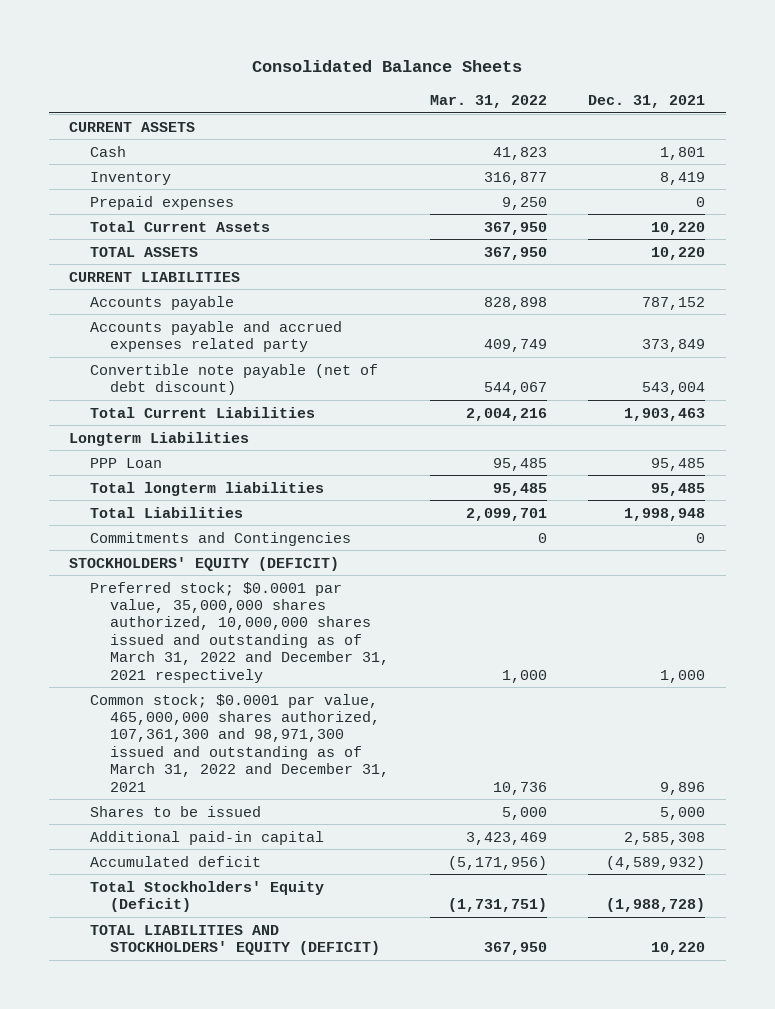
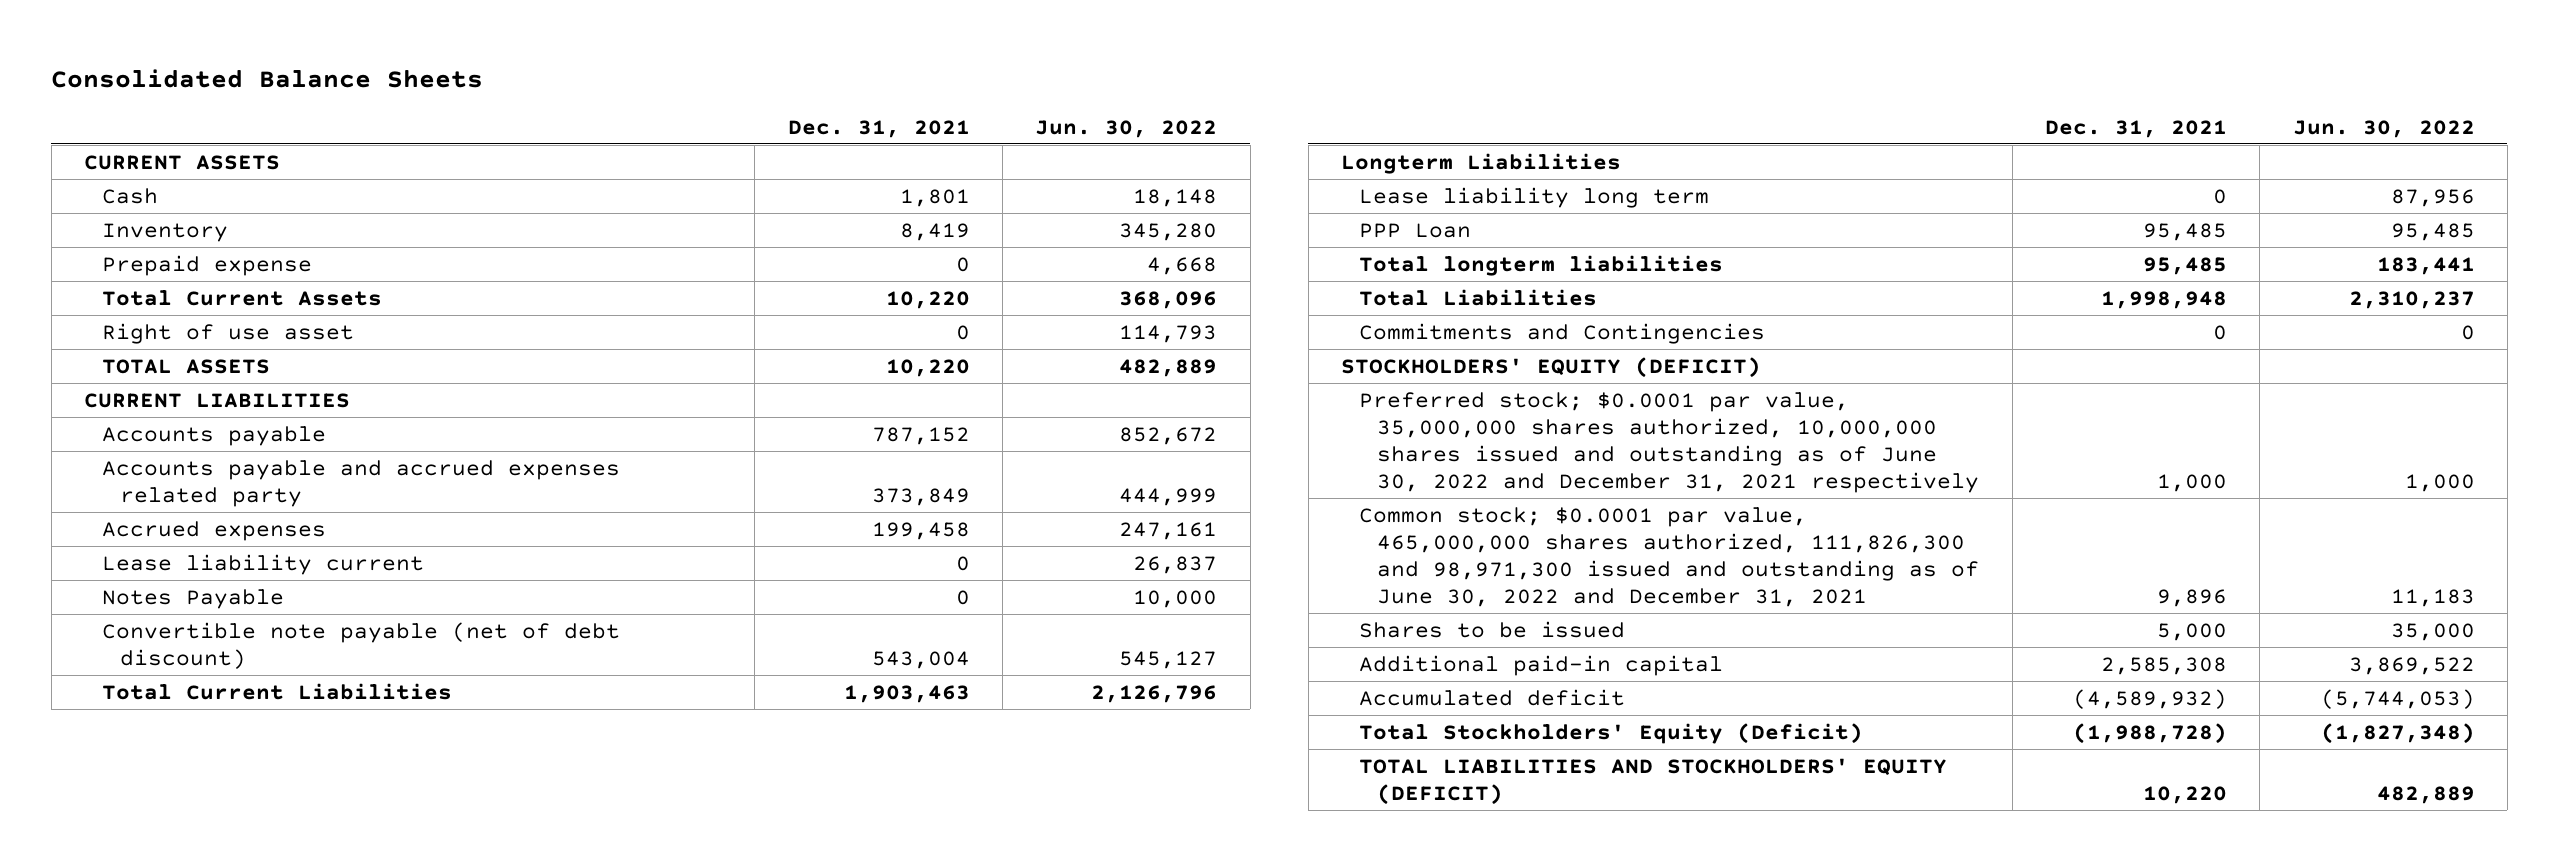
[430,94,548,108] Mar. 31, 2022 -> none
none -> [1035,119,1218,138] Jun. 30, 2022
[89,195,234,210] Prepaid expenses -> none
none -> [102,254,313,276] Prepaid expense
none -> [102,322,355,344] Right of use asset
none -> [102,520,327,541] Accrued expenses
none -> [102,553,425,575] Lease liability current
none -> [102,588,285,609] Notes Payable
none -> [1359,186,1710,208] Lease liability long term
[89,581,390,683] Preferred stock; $0.0001 par value, 35,000,000 shares authorized, 10,000,000 shares issued and outstanding as of March 31, 2022 and December 31, 2021 respectively -> [1359,391,1980,494] Preferred stock; $0.0001 par value, 35,000,000 shares authorized, 10,000,000 shares issued and outstanding as of June 30, 2022 and December 31, 2021 respectively
[89,693,390,792] Common stock; $0.0001 par value, 465,000,000 shares authorized, 107,361,300 and 98,971,300 issued and outstanding as of March 31, 2022 and December 31, 2021 -> [1359,506,1980,608] Common stock; $0.0001 par value, 465,000,000 shares authorized, 111,826,300 and 98,971,300 issued and outstanding as of June 30, 2022 and December 31, 2021

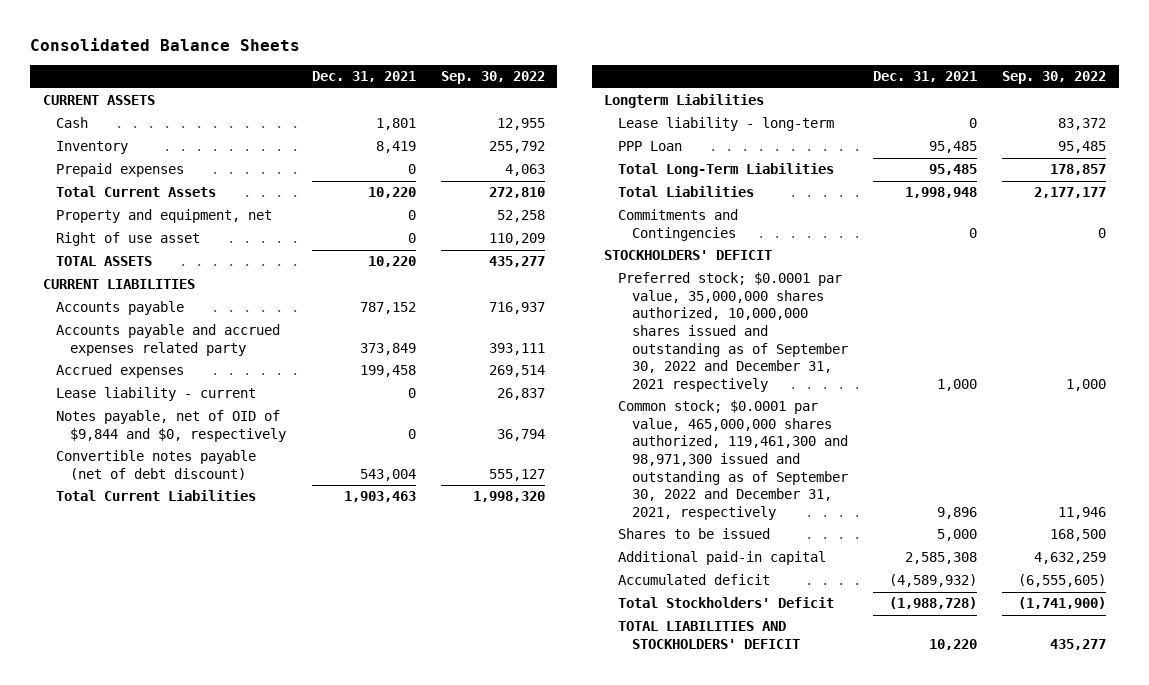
[1035,119,1218,138] Jun. 30, 2022 -> none
none -> [440,71,545,85] Sep. 30, 2022
[102,254,313,276] Prepaid expense -> [56,163,185,178] Prepaid expenses
none -> [56,209,273,224] Property and equipment, net
[102,553,425,575] Lease liability current -> [56,387,257,402] Lease liability - current
[102,588,285,609] Notes Payable -> [56,410,287,442] Notes payable, net of OID of $9,844 and $0, respectively
[102,621,621,669] Convertible note payable (net of debt discount) -> [56,450,257,480] Convertible notes payable (net of debt discount)
[1359,186,1710,208] Lease liability long term -> [618,117,835,132] Lease liability - long-term
[1359,254,1724,276] Total longterm liabilities -> [618,163,835,178] Total Long-Term Liabilities
[1341,356,1762,378] STOCKHOLDERS' EQUITY (DEFICIT) -> [604,250,773,261] STOCKHOLDERS' DEFICIT
[1359,391,1980,494] Preferred stock; $0.0001 par value, 35,000,000 shares authorized, 10,000,000 shares issued and outstanding as of June 30, 2022 and December 31, 2021 respectively -> [618,272,848,392] Preferred stock; $0.0001 par value, 35,000,000 shares authorized, 10,000,000 shares issued and outstanding as of September 30, 2022 and December 31, 2021 respectively
[1359,506,1980,608] Common stock; $0.0001 par value, 465,000,000 shares authorized, 111,826,300 and 98,971,300 issued and outstanding as of June 30, 2022 and December 31, 2021 -> [618,400,848,520] Common stock; $0.0001 par value, 465,000,000 shares authorized, 119,461,300 and 98,971,300 issued and outstanding as of September 30, 2022 and December 31, 2021, respectively
[1359,722,1864,744] Total Stockholders' Equity (Deficit) -> [618,597,835,609] Total Stockholders' Deficit
[1359,757,1948,805] TOTAL LIABILITIES AND STOCKHOLDERS' EQUITY (DEFICIT) -> [618,621,800,649] TOTAL LIABILITIES AND STOCKHOLDERS' DEFICIT

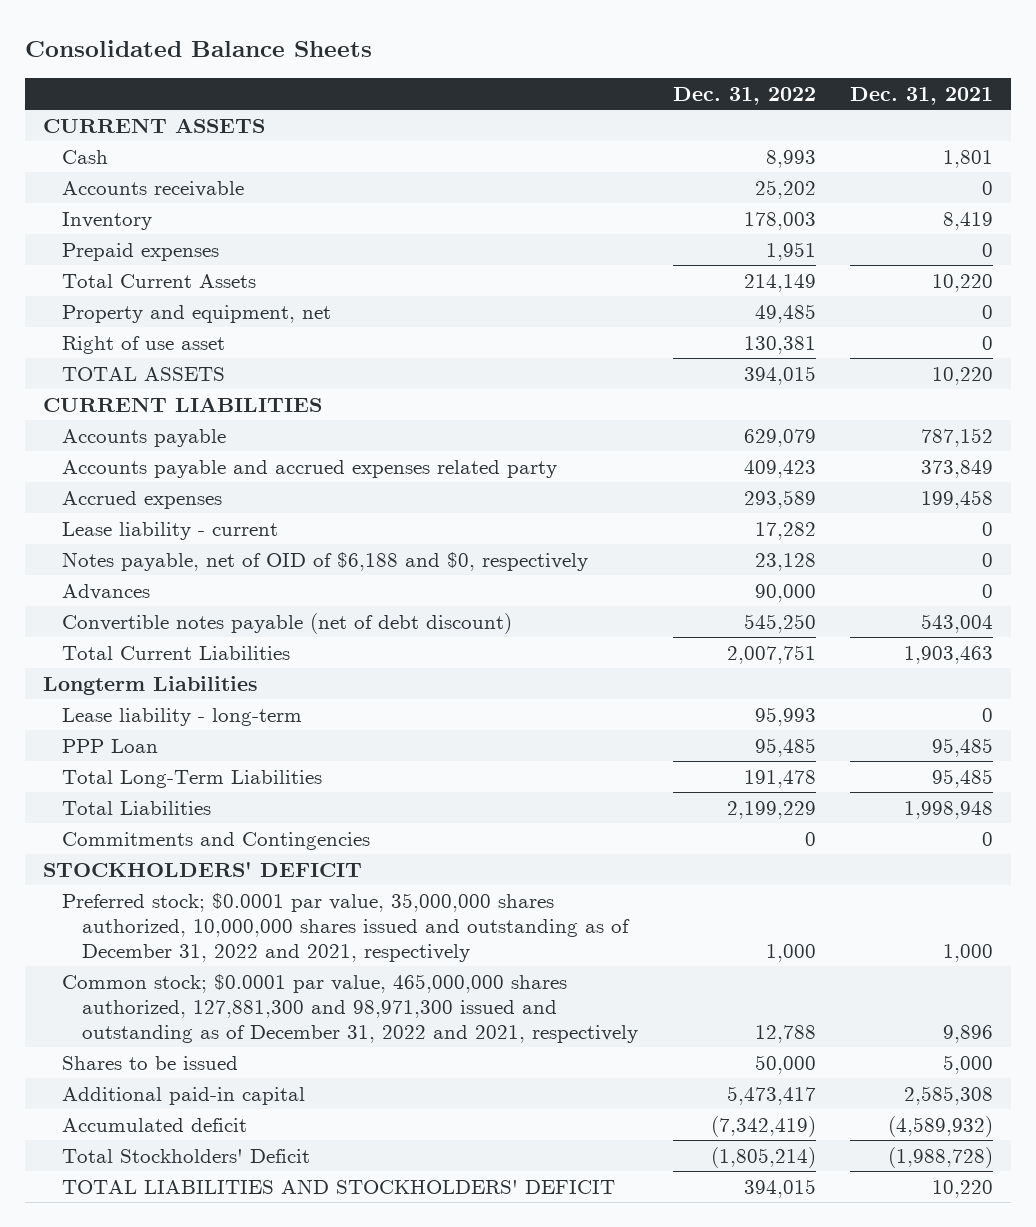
[440,71,545,85] Sep. 30, 2022 -> none
none -> [672,86,816,105] Dec. 31, 2022
none -> [62,180,245,197] Accounts receivable
[56,410,287,442] Notes payable, net of OID of $9,844 and $0, respectively -> [62,551,589,571] Notes payable, net of OID of $6,188 and $0, respectively
none -> [62,583,151,600] Advances
[618,272,848,392] Preferred stock; $0.0001 par value, 35,000,000 shares authorized, 10,000,000 shares issued and outstanding as of September 30, 2022 and December 31, 2021 respectively -> [62,892,630,962] Preferred stock; $0.0001 par value, 35,000,000 shares authorized, 10,000,000 shares issued and outstanding as of December 31, 2022 and 2021, respectively
[618,400,848,520] Common stock; $0.0001 par value, 465,000,000 shares authorized, 119,461,300 and 98,971,300 issued and outstanding as of September 30, 2022 and December 31, 2021, respectively -> [62,973,638,1043] Common stock; $0.0001 par value, 465,000,000 shares authorized, 127,881,300 and 98,971,300 issued and outstanding as of December 31, 2022 and 2021, respectively

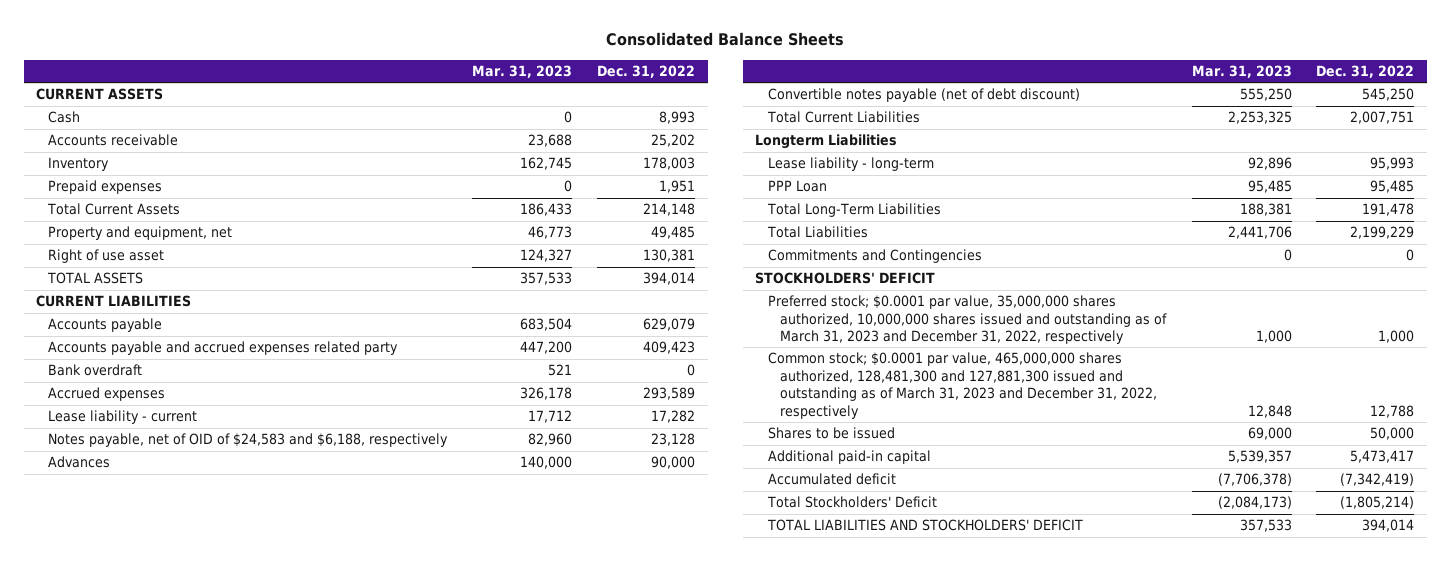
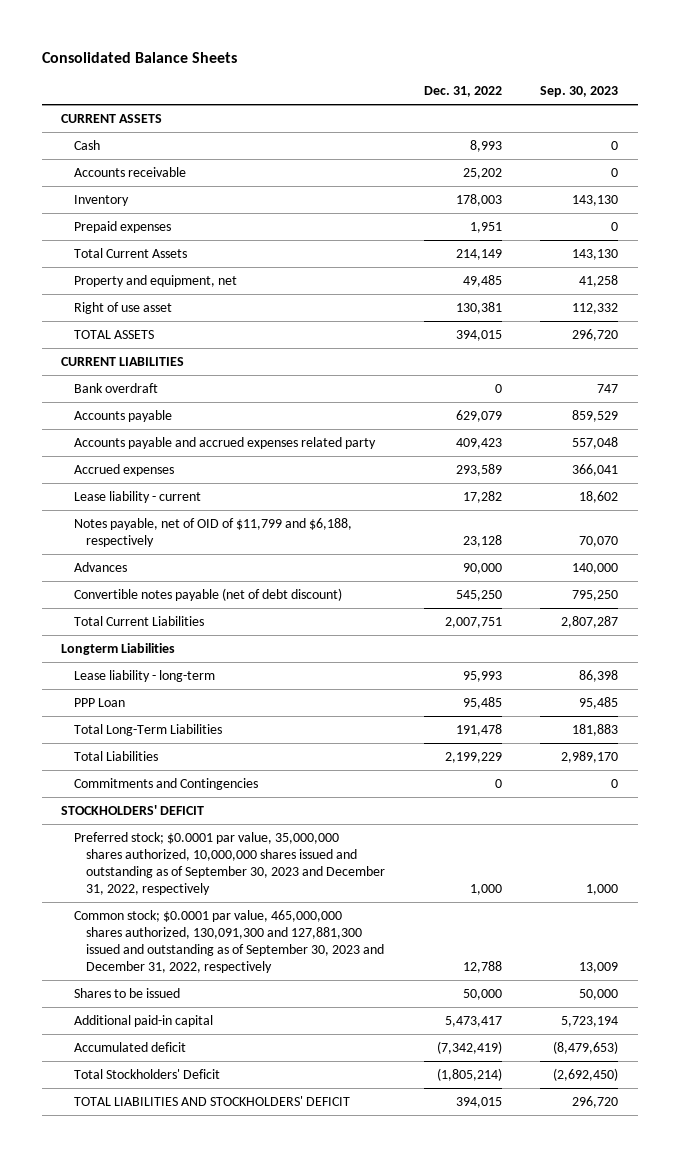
[472,64,573,78] Mar. 31, 2023 -> none
none -> [540,86,619,98] Sep. 30, 2023
[643,203,696,217] 214,148 -> [455,249,502,261] 214,149
[643,272,696,286] 394,014 -> [455,330,502,342] 394,015
[48,364,143,377] Bank overdraft -> [73,383,158,394] Bank overdraft
[48,433,449,448] Notes payable, net of OID of $24,583 and $6,188, respectively -> [73,518,352,548] Notes payable, net of OID of $11,799 and $6,188, respectively
[767,295,1167,345] Preferred stock; $0.0001 par value, 35,000,000 shares authorized, 10,000,000 shares issued and outstanding as of March 31, 2023 and December 31, 2022, respectively -> [73,832,385,896] Preferred stock; $0.0001 par value, 35,000,000 shares authorized, 10,000,000 shares issued and outstanding as of September 30, 2023 and December 31, 2022, respectively
[767,352,1157,419] Common stock; $0.0001 par value, 465,000,000 shares authorized, 128,481,300 and 127,881,300 issued and outstanding as of March 31, 2023 and December 31, 2022, respectively -> [73,910,384,974] Common stock; $0.0001 par value, 465,000,000 shares authorized, 130,091,300 and 127,881,300 issued and outstanding as of September 30, 2023 and December 31, 2022, respectively
[1362,519,1415,533] 394,014 -> [455,1097,502,1109] 394,015

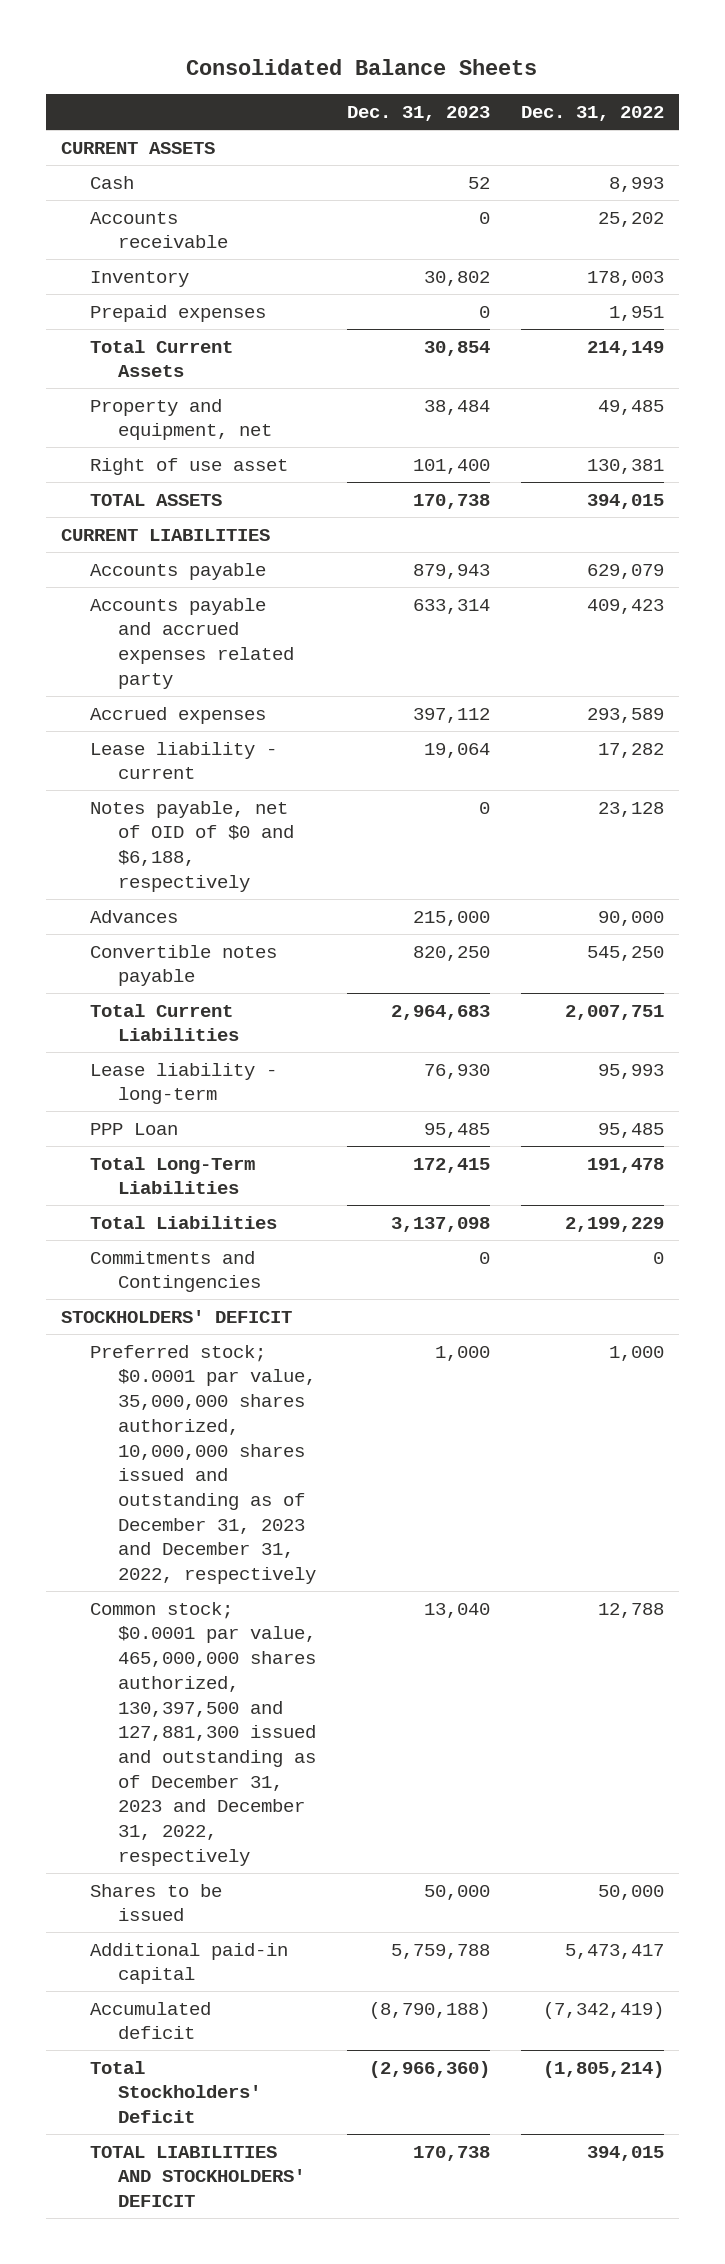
[540,86,619,98] Sep. 30, 2023 -> none
none -> [346,106,490,122] Dec. 31, 2023
[73,383,158,394] Bank overdraft -> none
[73,518,352,548] Notes payable, net of OID of $11,799 and $6,188, respectively -> [89,800,295,892] Notes payable, net of OID of $0 and $6,188, respectively
[73,588,342,602] Convertible notes payable (net of debt discount) -> [89,944,277,987] Convertible notes payable
[61,643,176,656] Longterm Liabilities -> none
[73,832,385,896] Preferred stock; $0.0001 par value, 35,000,000 shares authorized, 10,000,000 shares issued and outstanding as of September 30, 2023 and December 31, 2022, respectively -> [89,1344,317,1585] Preferred stock; $0.0001 par value, 35,000,000 shares authorized, 10,000,000 shares issued and outstanding as of December 31, 2023 and December 31, 2022, respectively
[73,910,384,974] Common stock; $0.0001 par value, 465,000,000 shares authorized, 130,091,300 and 127,881,300 issued and outstanding as of September 30, 2023 and December 31, 2022, respectively -> [89,1601,317,1866] Common stock; $0.0001 par value, 465,000,000 shares authorized, 130,397,500 and 127,881,300 issued and outstanding as of December 31, 2023 and December 31, 2022, respectively

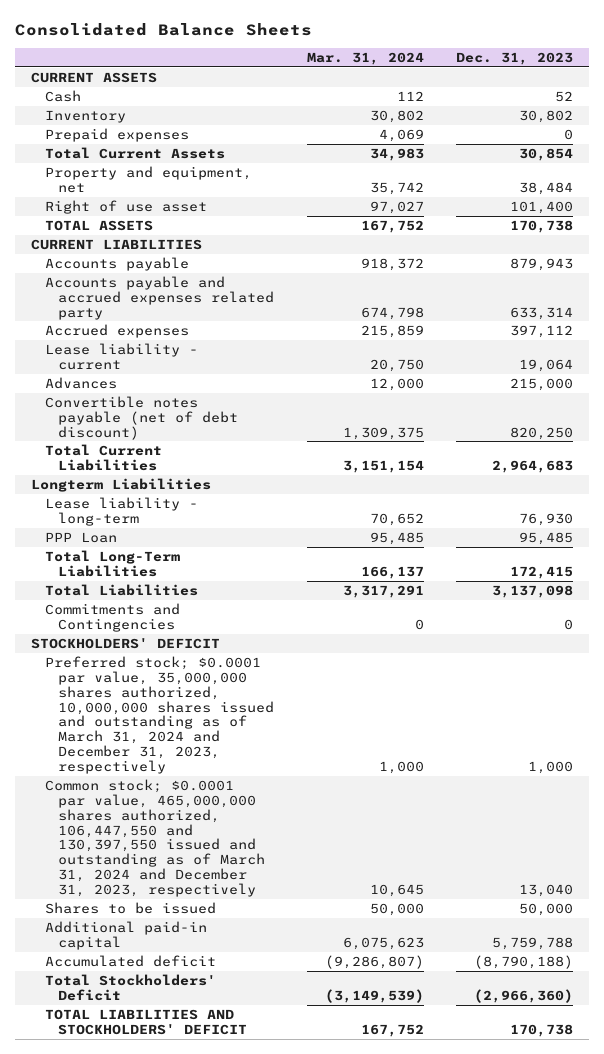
[520,106,664,122] Dec. 31, 2022 -> none
none -> [306,51,424,65] Mar. 31, 2024
[89,211,229,249] Accounts receivable -> none
[89,800,295,892] Notes payable, net of OID of $0 and $6,188, respectively -> none
[89,944,277,987] Convertible notes payable -> [44,395,239,440] Convertible notes payable (net of debt discount)
none -> [31,477,212,492] Longterm Liabilities
[89,1344,317,1585] Preferred stock; $0.0001 par value, 35,000,000 shares authorized, 10,000,000 shares issued and outstanding as of December 31, 2023 and December 31, 2022, respectively -> [44,655,275,775] Preferred stock; $0.0001 par value, 35,000,000 shares authorized, 10,000,000 shares issued and outstanding as of March 31, 2024 and December 31, 2023, respectively
[89,1601,317,1866] Common stock; $0.0001 par value, 465,000,000 shares authorized, 130,397,500 and 127,881,300 issued and outstanding as of December 31, 2023 and December 31, 2022, respectively -> [44,778,266,898] Common stock; $0.0001 par value, 465,000,000 shares authorized, 106,447,550 and 130,397,550 issued and outstanding as of March 31, 2024 and December 31, 2023, respectively

